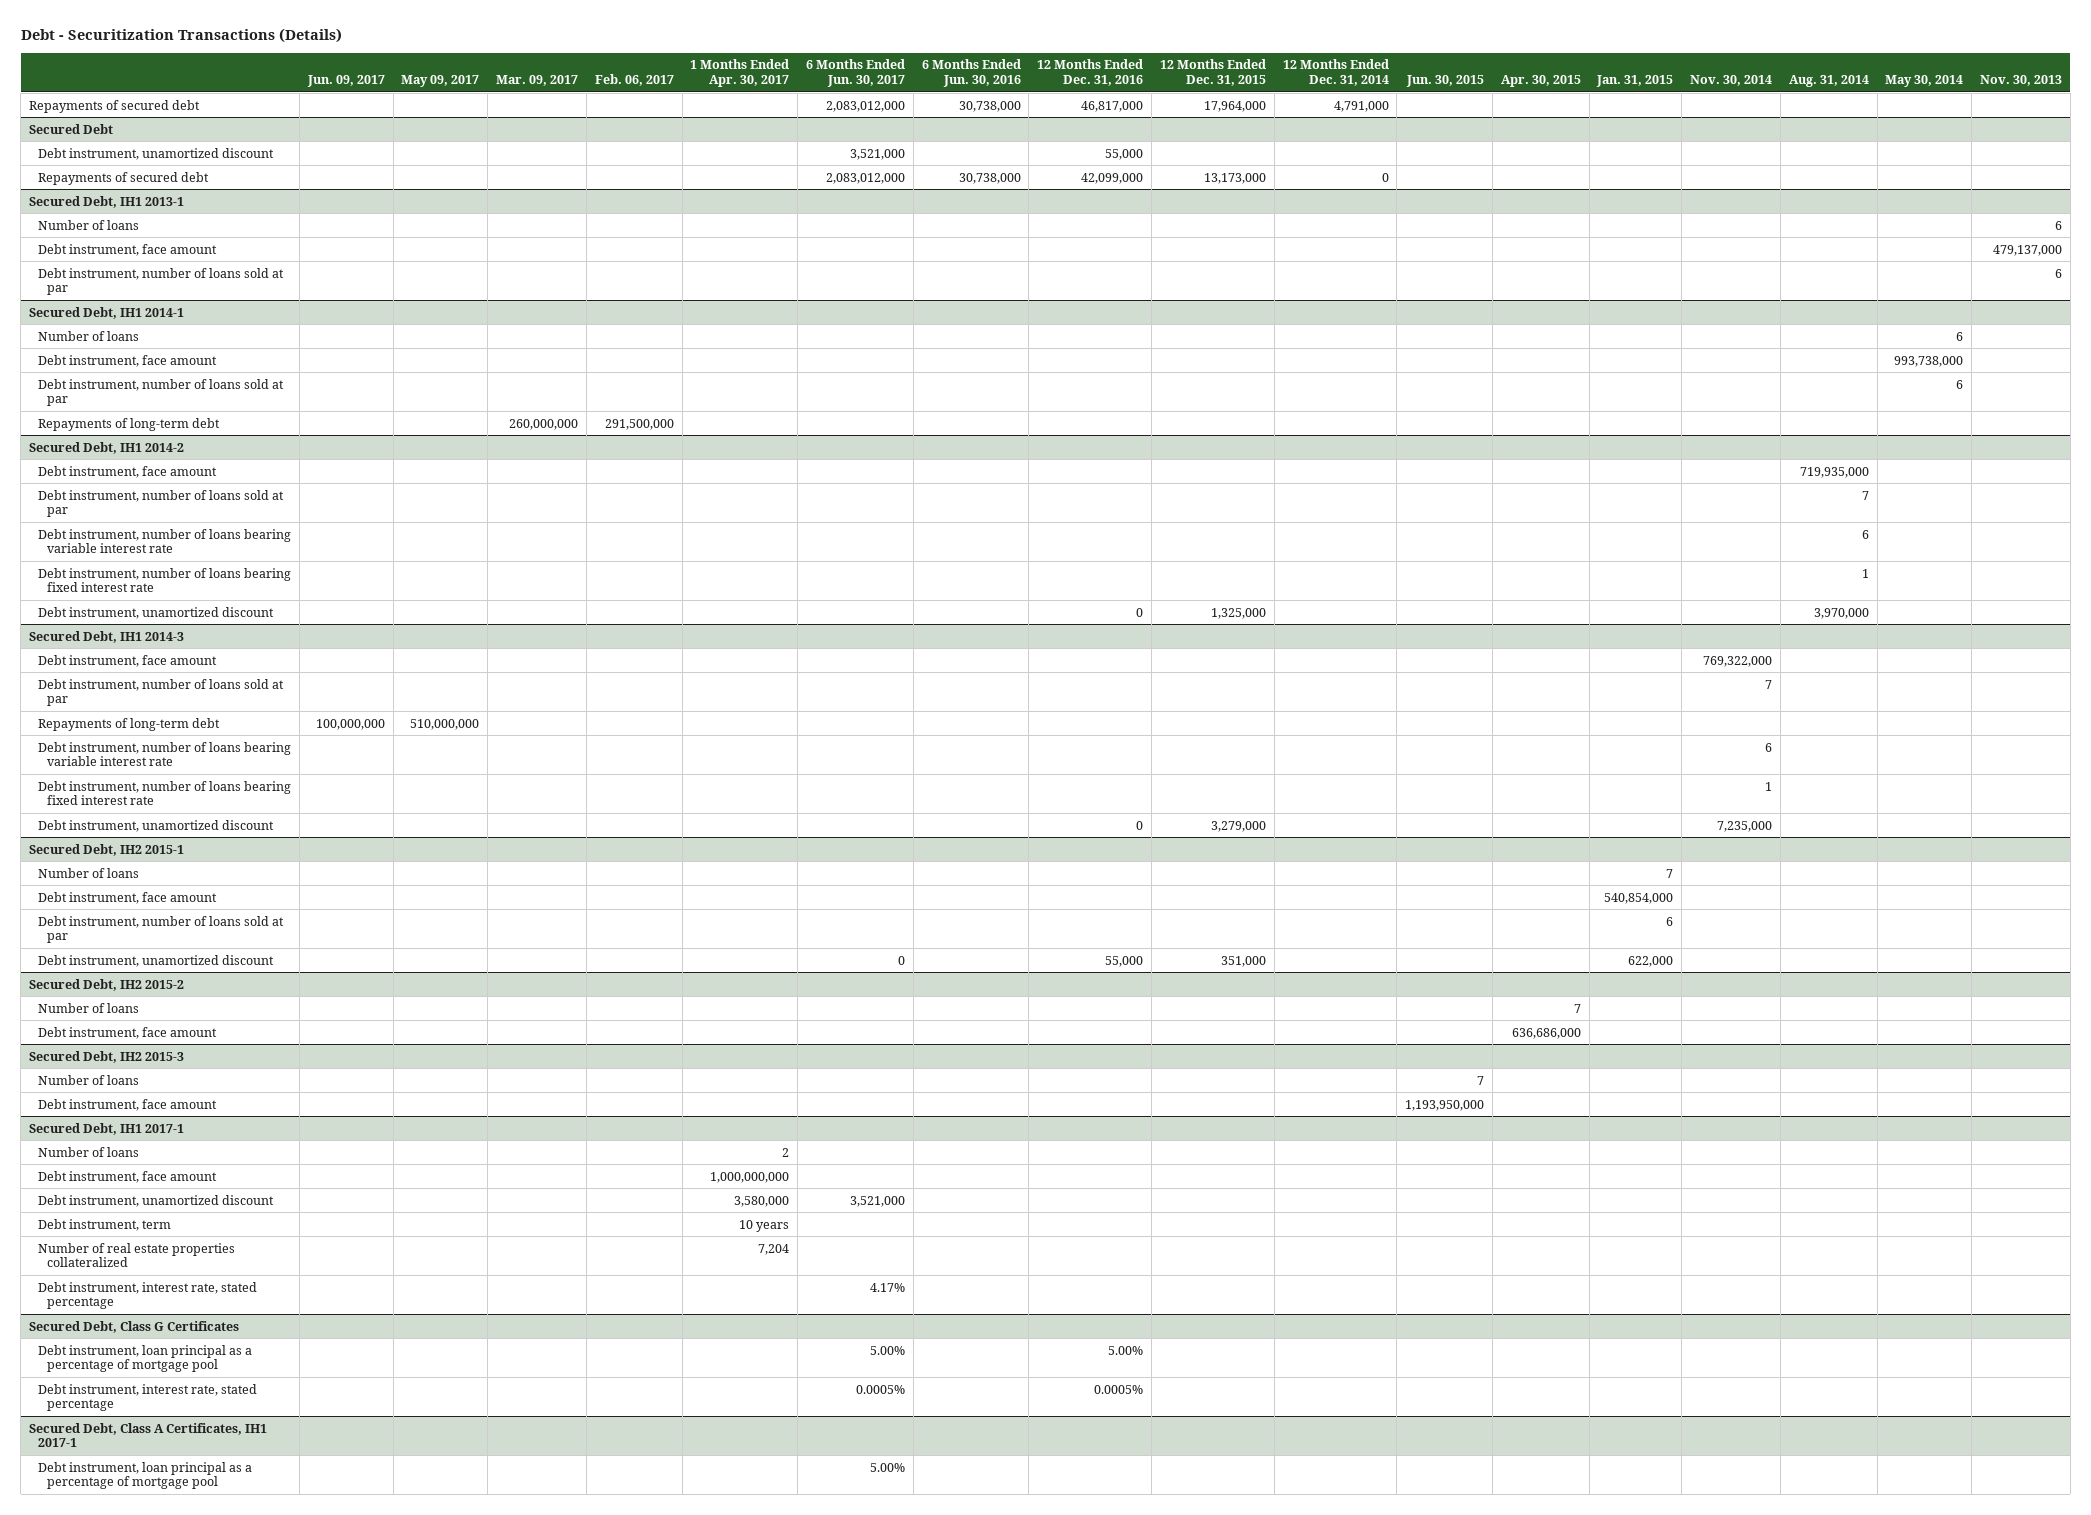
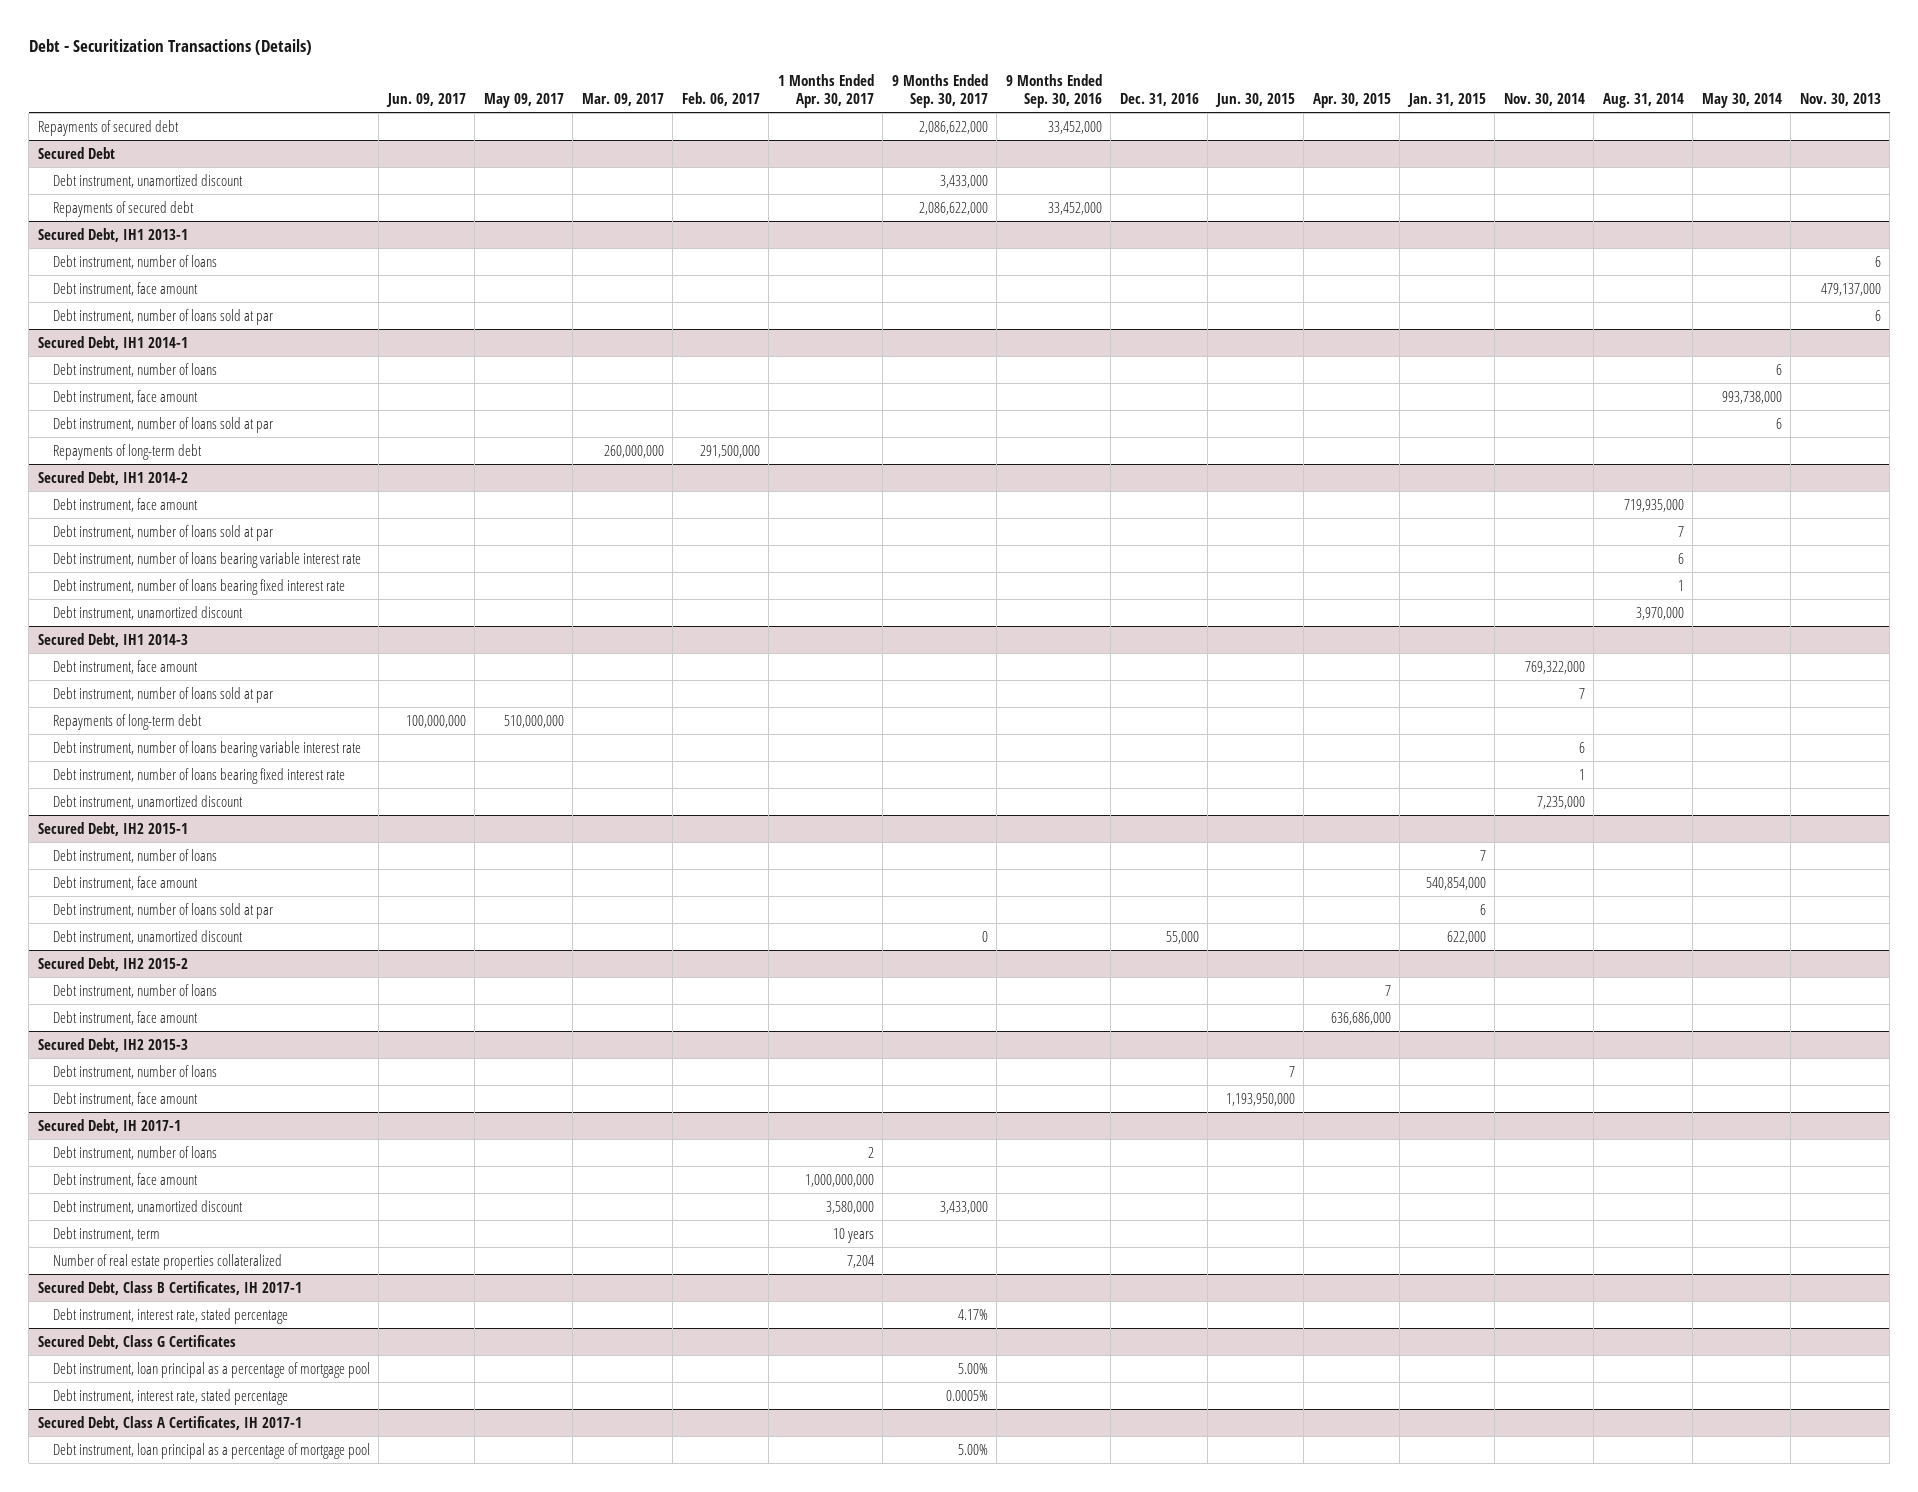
[805,59,905,88] 6 Months Ended Jun. 30, 2017 -> none
[921,59,1021,88] 6 Months Ended Jun. 30, 2016 -> none
[1037,59,1144,87] 12 Months Ended Dec. 31, 2016 -> none
[1159,59,1266,87] 12 Months Ended Dec. 31, 2015 -> none
[1282,59,1389,87] 12 Months Ended Dec. 31, 2014 -> none
none -> [891,73,988,109] 9 Months Ended Sep. 30, 2017
none -> [1005,73,1102,109] 9 Months Ended Sep. 30, 2016
none -> [1119,93,1199,107] Dec. 31, 2016
[38,219,140,230] Number of loans -> [52,254,217,269] Debt instrument, number of loans
[38,330,140,341] Number of loans -> [52,362,217,377] Debt instrument, number of loans
[38,867,140,878] Number of loans -> [52,848,217,863] Debt instrument, number of loans
[38,1002,140,1013] Number of loans -> [52,983,217,998] Debt instrument, number of loans
[38,1074,140,1085] Number of loans -> [52,1064,217,1079] Debt instrument, number of loans
[29,1122,185,1135] Secured Debt, IH1 2017-1 -> [37,1118,181,1133] Secured Debt, IH 2017-1
[38,1146,140,1157] Number of loans -> [52,1145,217,1160] Debt instrument, number of loans
[38,1281,258,1310] Debt instrument, interest rate, stated percentage -> none
none -> [37,1280,302,1295] Secured Debt, Class B Certificates, IH 2017-1
none -> [52,1307,288,1324] Debt instrument, interest rate, stated percentage
[29,1422,268,1448] Secured Debt, Class A Certificates, IH1 2017-1 -> [37,1415,302,1430] Secured Debt, Class A Certificates, IH 2017-1

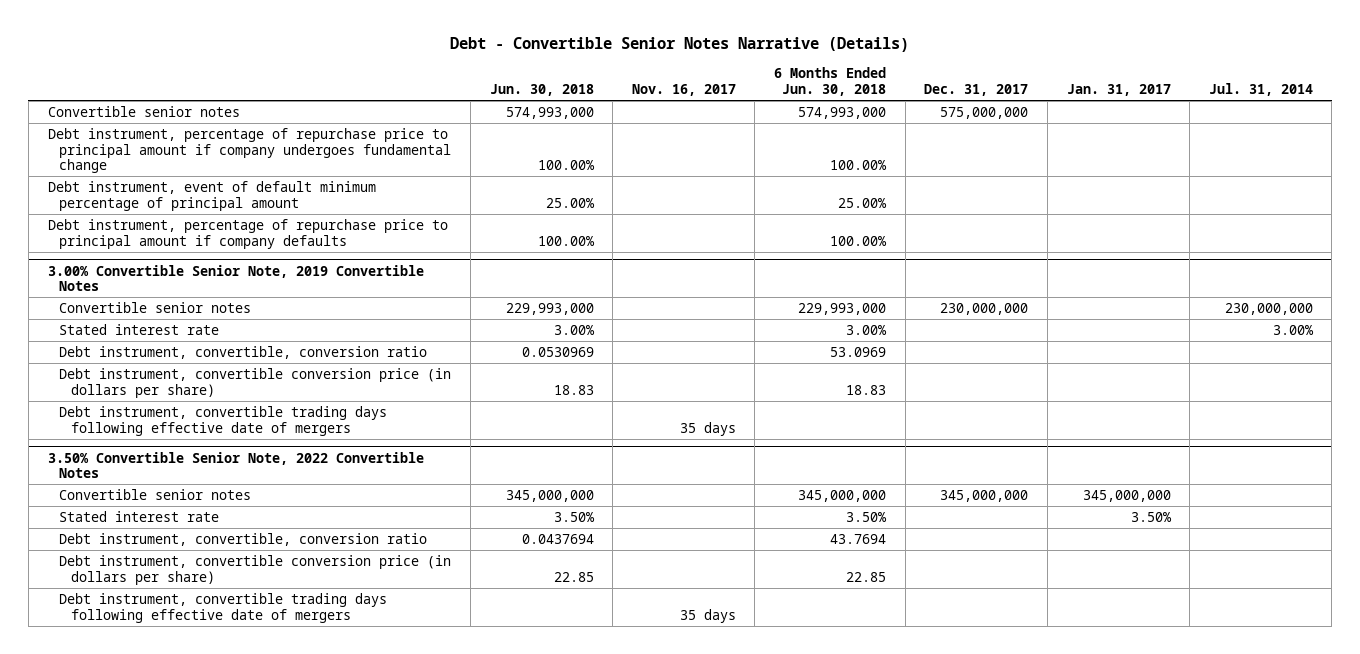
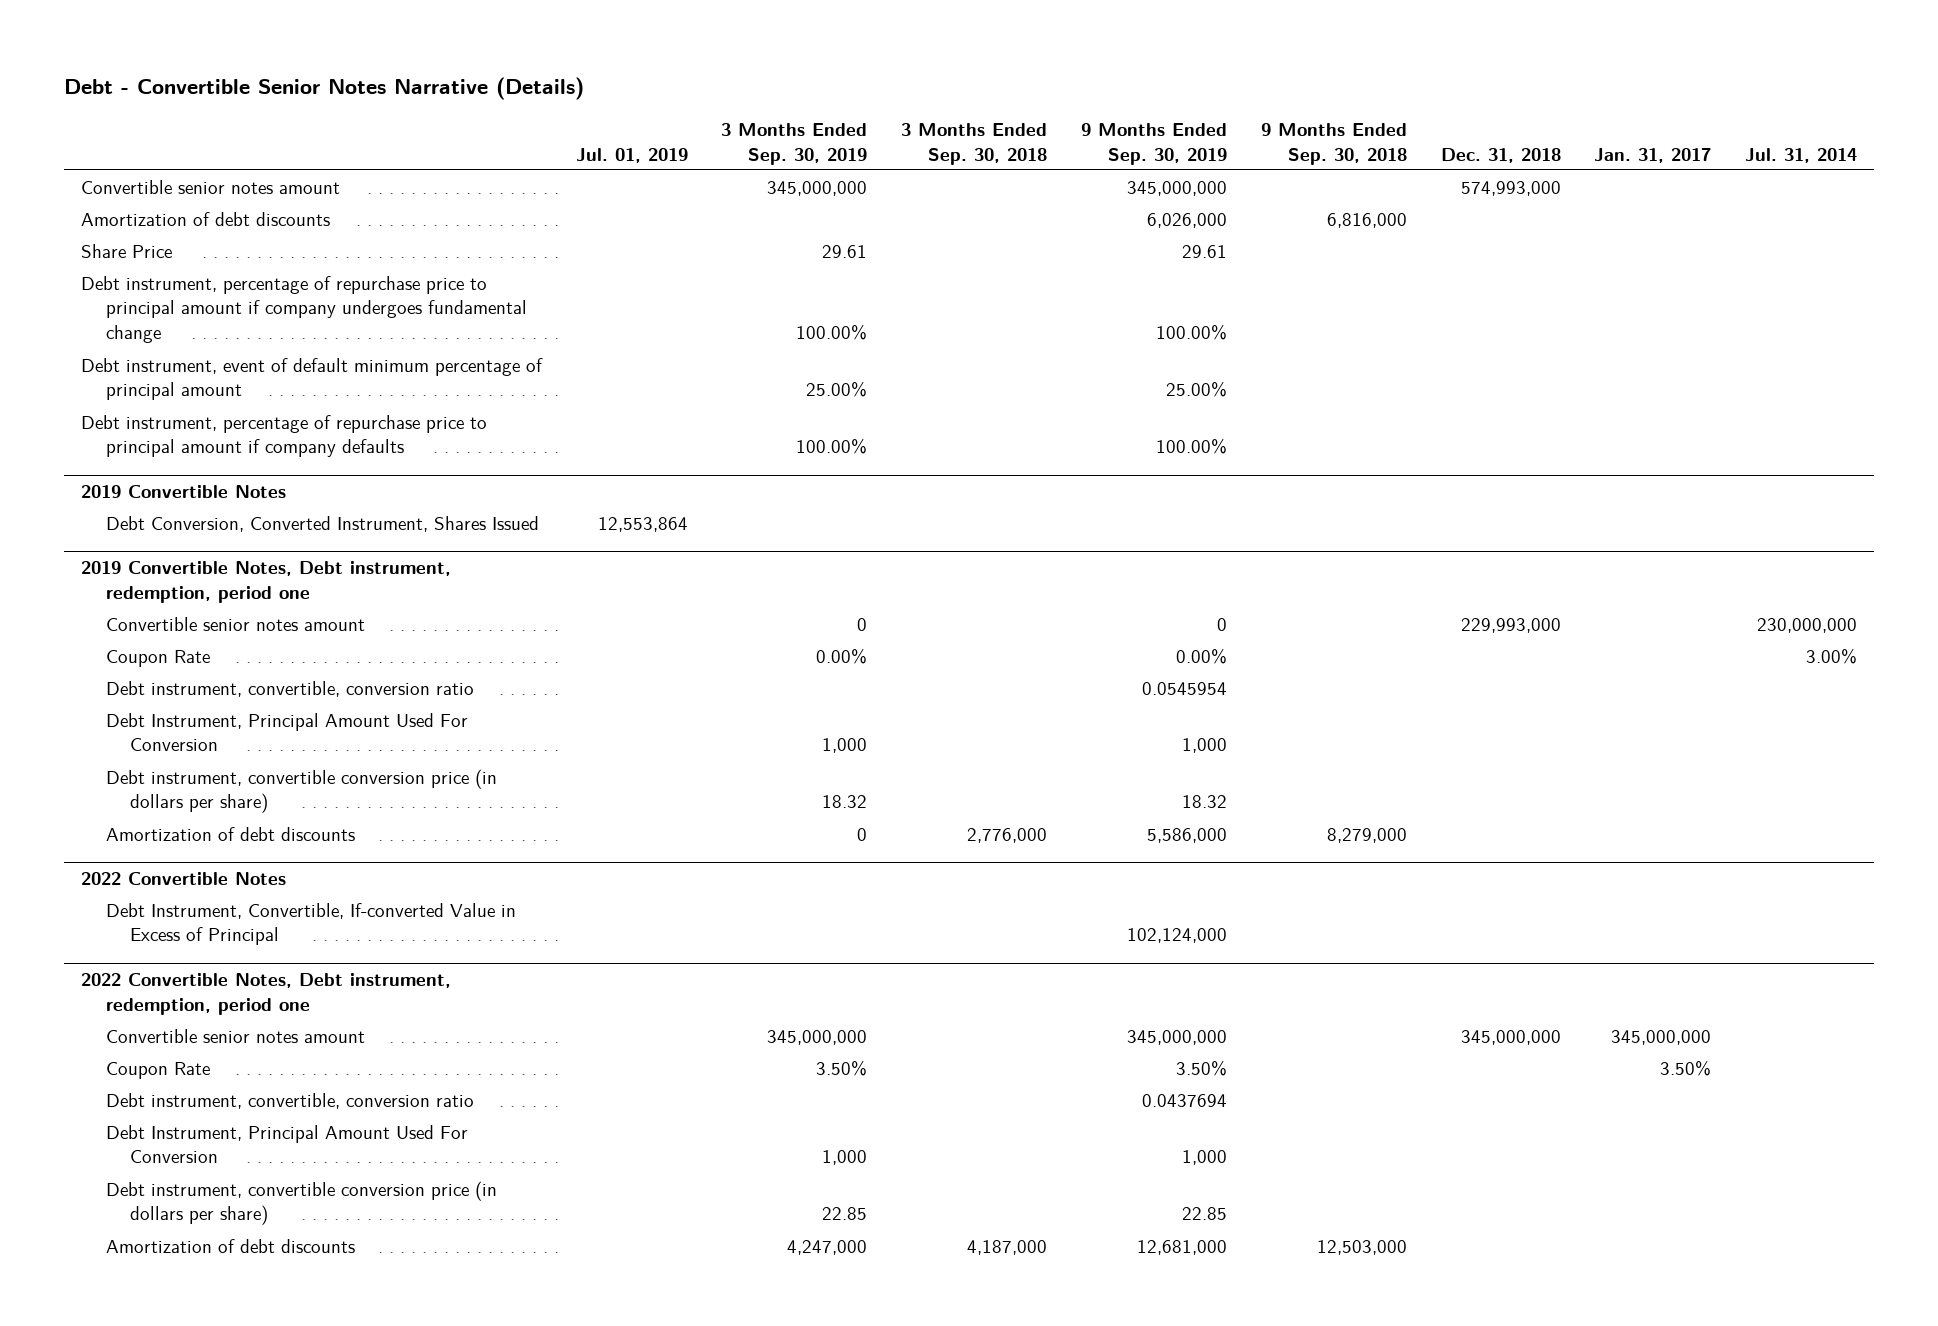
[489,84,594,97] Jun. 30, 2018 -> none
[631,84,736,97] Nov. 16, 2017 -> none
[774,67,887,97] 6 Months Ended Jun. 30, 2018 -> none
[924,84,1029,97] Dec. 31, 2017 -> none
none -> [575,147,688,163] Jul. 01, 2019
none -> [721,122,868,165] 3 Months Ended Sep. 30, 2019
none -> [901,122,1048,165] 3 Months Ended Sep. 30, 2018
none -> [1081,122,1228,165] 9 Months Ended Sep. 30, 2019
none -> [1260,122,1407,165] 9 Months Ended Sep. 30, 2018
none -> [1440,147,1561,163] Dec. 31, 2018
[47,105,240,117] Convertible senior notes -> [80,179,340,194] Convertible senior notes amount
none -> [80,211,330,226] Amortization of debt discounts
none -> [80,243,172,258] Share Price
[59,301,252,313] Convertible senior notes -> none
[59,323,220,335] Stated interest rate -> none
[59,345,428,359] Debt instrument, convertible, conversion ratio -> none
[59,367,452,398] Debt instrument, convertible conversion price (in dollars per share) -> none
[59,405,388,436] Debt instrument, convertible trading days following effective date of mergers -> none
[59,488,252,500] Convertible senior notes -> none
[59,510,220,522] Stated interest rate -> none
[59,532,428,546] Debt instrument, convertible, conversion ratio -> none
[59,554,452,585] Debt instrument, convertible conversion price (in dollars per share) -> none
[59,592,388,623] Debt instrument, convertible trading days following effective date of mergers -> none
[47,264,424,292] 3.00% Convertible Senior Note, 2019 Convertible Notes -> [80,484,286,498] 2019 Convertible Notes
none -> [105,515,539,532] Debt Conversion, Converted Instrument, Shares Issued
none -> [80,560,451,603] 2019 Convertible Notes, Debt instrument, redemption, period one
none -> [105,616,365,631] Convertible senior notes amount
none -> [105,649,210,667] Coupon Rate
none -> [105,680,474,697] Debt instrument, convertible, conversion ratio
none -> [105,712,468,752] Debt Instrument, Principal Amount Used For Conversion
none -> [105,768,497,814] Debt instrument, convertible conversion price (in dollars per share)
none -> [105,826,355,841] Amortization of debt discounts
[47,451,424,479] 3.50% Convertible Senior Note, 2022 Convertible Notes -> [80,871,286,885] 2022 Convertible Notes
none -> [105,902,516,946] Debt Instrument, Convertible, If-converted Value in Excess of Principal
none -> [80,972,451,1015] 2022 Convertible Notes, Debt instrument, redemption, period one
none -> [105,1028,365,1043] Convertible senior notes amount
none -> [105,1061,210,1079] Coupon Rate
none -> [105,1092,474,1109] Debt instrument, convertible, conversion ratio
none -> [105,1124,468,1164] Debt Instrument, Principal Amount Used For Conversion
none -> [105,1180,497,1226] Debt instrument, convertible conversion price (in dollars per share)
none -> [105,1238,355,1253] Amortization of debt discounts

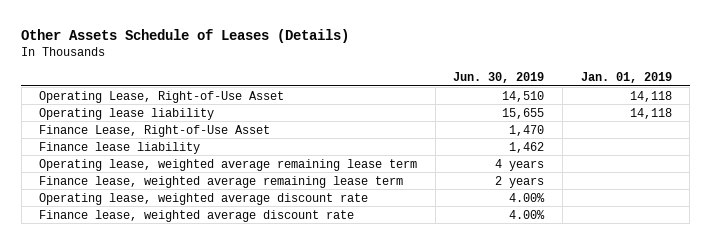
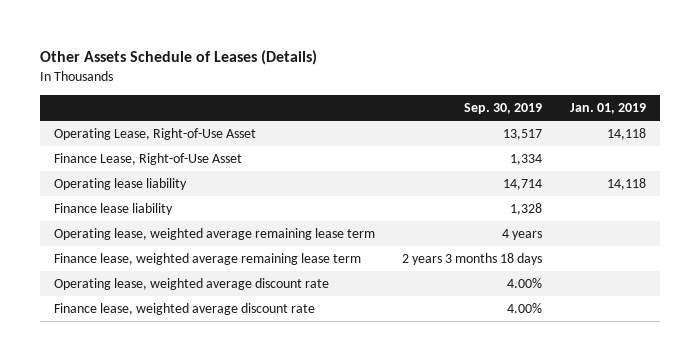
[453,72,545,84] Jun. 30, 2019 -> none
none -> [464,103,543,115] Sep. 30, 2019
[39,107,215,120] Operating lease liability -> [53,178,187,191] Operating lease liability

